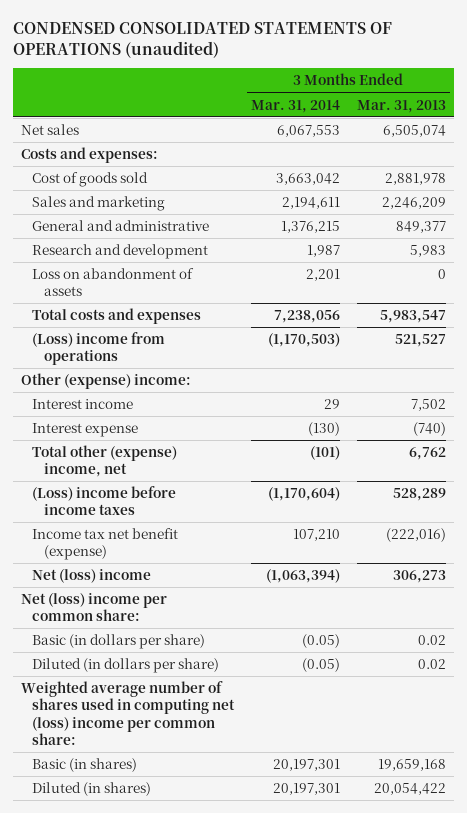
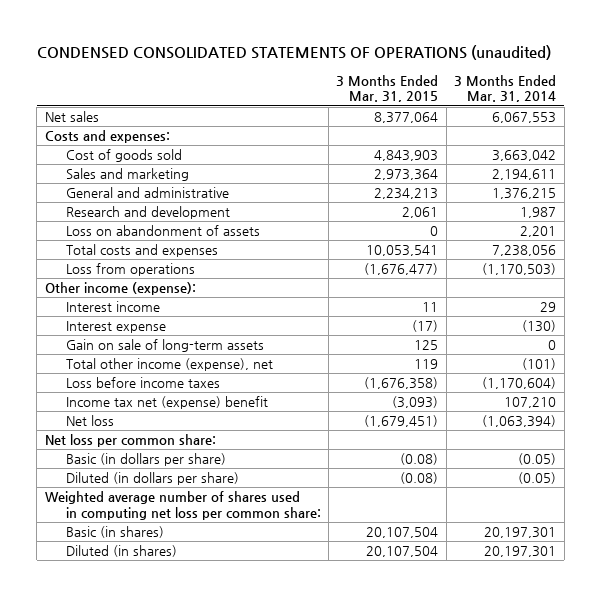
[356,99,446,113] Mar. 31, 2013 -> none
none -> [336,74,439,103] 3 Months Ended Mar. 31, 2015
[32,332,166,366] (Loss) income from operations -> [65,263,195,277] Loss from operations
[21,373,192,390] Other (expense) income: -> [44,282,196,296] Other income (expense):
none -> [65,339,264,353] Gain on sale of long-term assets
[32,445,178,478] Total other (expense) income, net -> [65,358,273,372] Total other income (expense), net
[32,486,177,516] (Loss) income before income taxes -> [65,377,220,389] Loss before income taxes
[32,528,179,561] Income tax net benefit (expense) -> [65,396,268,410] Income tax net (expense) benefit
[32,569,152,584] Net (loss) income -> [65,415,114,427] Net loss
[21,593,168,622] Net (loss) income per common share: -> [44,434,216,448] Net loss per common share:
[21,681,236,745] Weighted average number of shares used in computing net (loss) income per common share: -> [44,491,321,521] Weighted average number of shares used in computing net loss per common share:

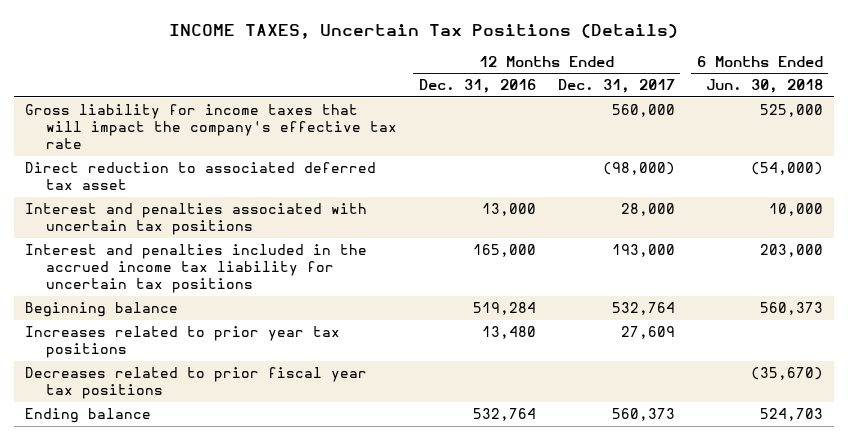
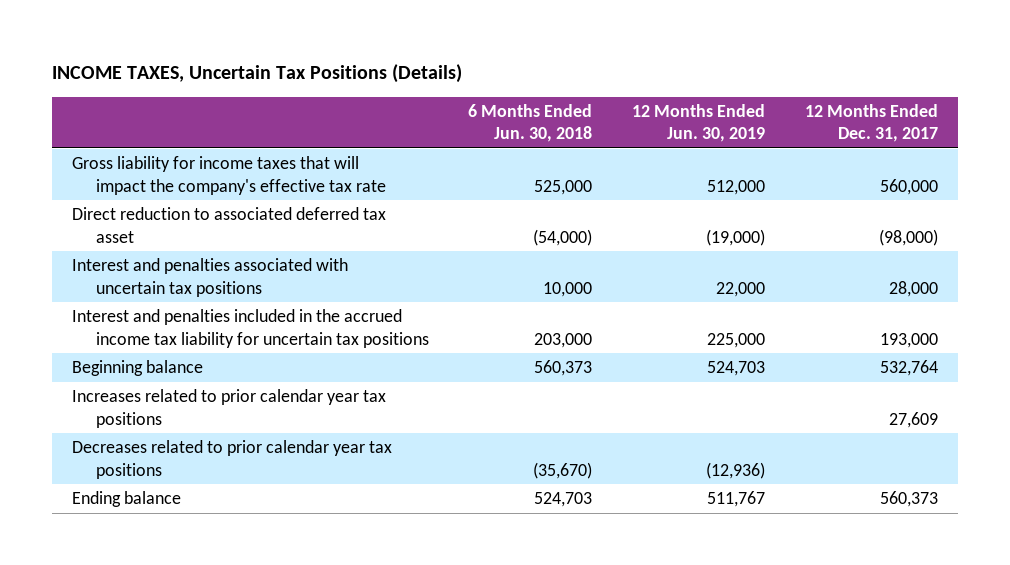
[418,79,536,94] Dec. 31, 2016 -> none
none -> [632,103,766,143] 12 Months Ended Jun. 30, 2019
[24,326,340,359] Increases related to prior year tax positions -> [71,389,386,428] Increases related to prior calendar year tax positions
[24,367,367,400] Decreases related to prior fiscal year tax positions -> [71,440,392,479] Decreases related to prior calendar year tax positions

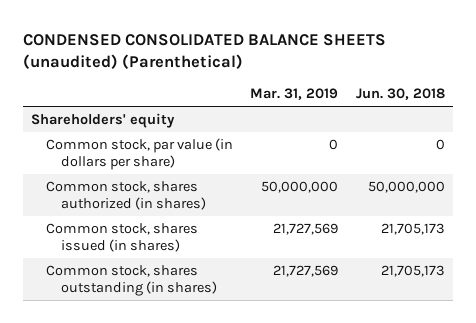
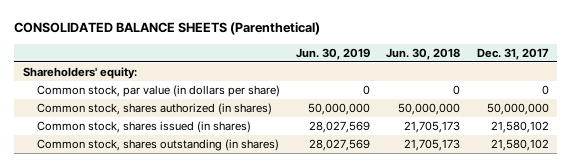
[22,33,386,69] CONDENSED CONSOLIDATED BALANCE SHEETS (unaudited) (Parenthetical) -> [14,22,321,36] CONSOLIDATED BALANCE SHEETS (Parenthetical)
[250,88,339,101] Mar. 31, 2019 -> none
none -> [296,47,371,60] Jun. 30, 2019
none -> [476,47,549,60] Dec. 31, 2017
[31,113,176,129] Shareholders' equity -> [22,67,137,80] Shareholders' equity:

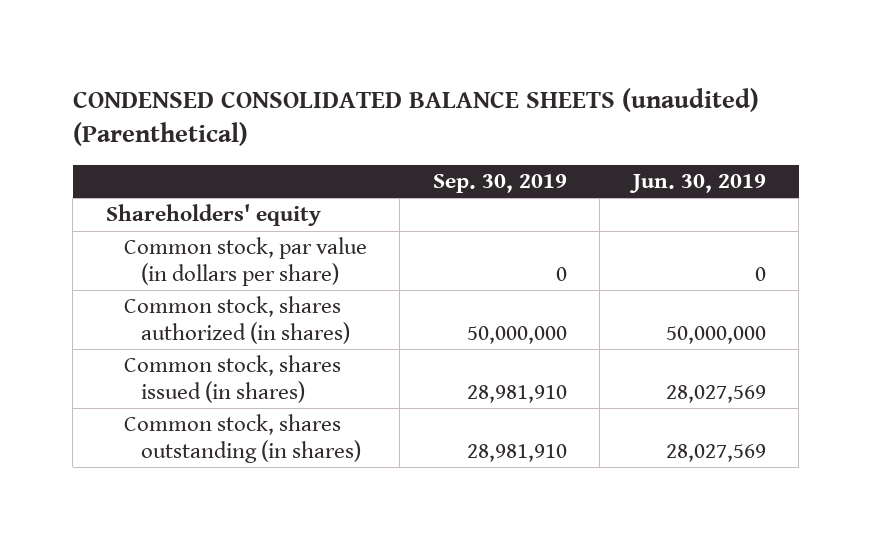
[14,22,321,36] CONSOLIDATED BALANCE SHEETS (Parenthetical) -> [72,87,759,147] CONDENSED CONSOLIDATED BALANCE SHEETS (unaudited) (Parenthetical)
[386,47,461,60] Jun. 30, 2018 -> none
[476,47,549,60] Dec. 31, 2017 -> none
none -> [432,173,567,193] Sep. 30, 2019
[22,67,137,80] Shareholders' equity: -> [105,204,321,227] Shareholders' equity

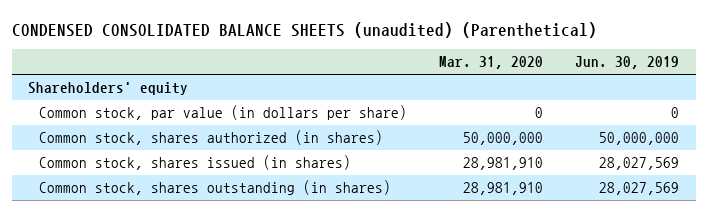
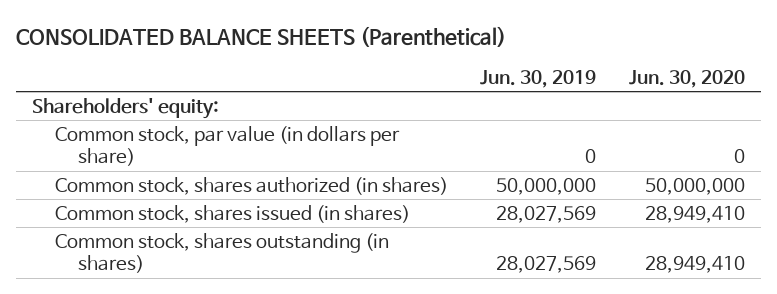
[12,21,598,38] CONDENSED CONSOLIDATED BALANCE SHEETS (unaudited) (Parenthetical) -> [15,26,506,48] CONSOLIDATED BALANCE SHEETS (Parenthetical)
[439,56,544,70] Mar. 31, 2020 -> none
none -> [628,69,745,88] Jun. 30, 2020
[28,82,189,96] Shareholders' equity -> [31,97,219,119] Shareholders' equity:

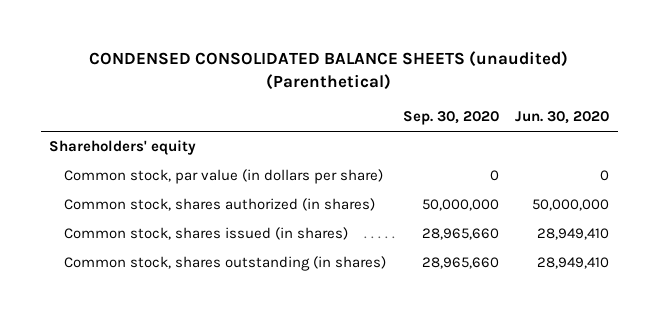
[15,26,506,48] CONSOLIDATED BALANCE SHEETS (Parenthetical) -> [89,51,569,91] CONDENSED CONSOLIDATED BALANCE SHEETS (unaudited) (Parenthetical)
[480,69,597,88] Jun. 30, 2019 -> none
none -> [402,111,499,126] Sep. 30, 2020
[31,97,219,119] Shareholders' equity: -> [49,140,197,156] Shareholders' equity

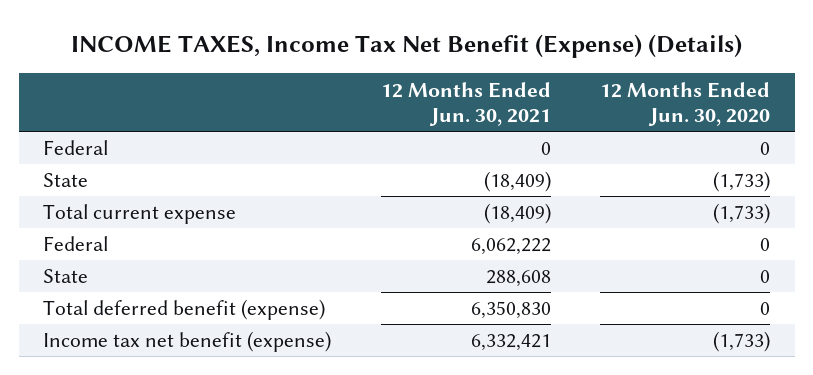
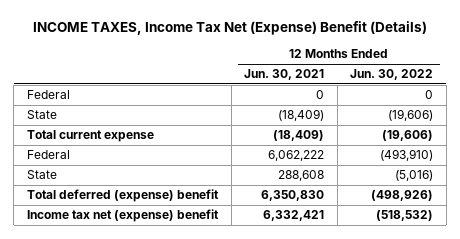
[70,33,742,58] INCOME TAXES, Income Tax Net Benefit (Expense) (Details) -> [33,21,428,36] INCOME TAXES, Income Tax Net (Expense) Benefit (Details)
[599,81,770,126] 12 Months Ended Jun. 30, 2020 -> none
none -> [350,69,434,81] Jun. 30, 2022
[43,299,326,321] Total deferred benefit (expense) -> [27,189,220,203] Total deferred (expense) benefit
[43,331,332,353] Income tax net benefit (expense) -> [27,209,220,223] Income tax net (expense) benefit

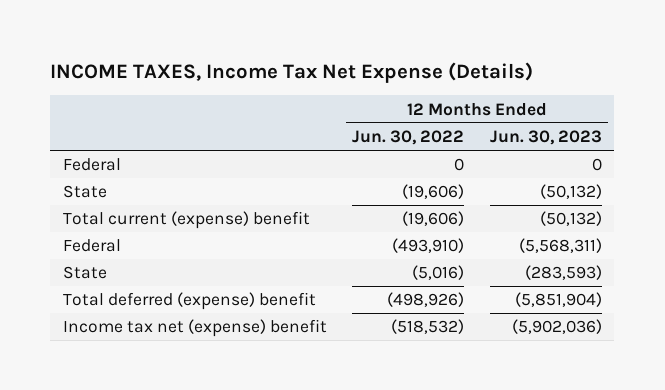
[33,21,428,36] INCOME TAXES, Income Tax Net (Expense) Benefit (Details) -> [50,61,534,83] INCOME TAXES, Income Tax Net Expense (Details)
[244,69,325,81] Jun. 30, 2021 -> none
none -> [489,130,602,146] Jun. 30, 2023
[27,130,155,143] Total current expense -> [62,211,310,230] Total current (expense) benefit

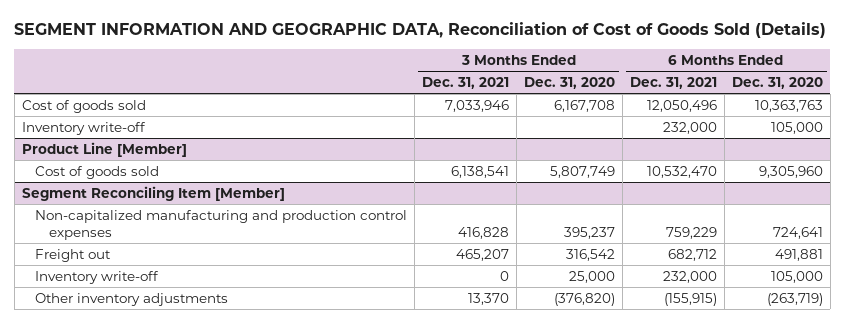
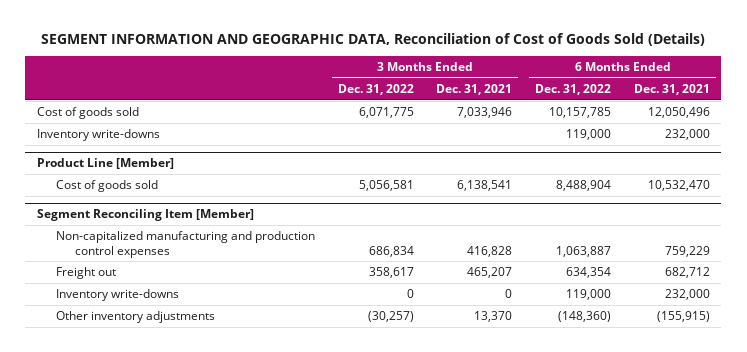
[524,76,616,89] Dec. 31, 2020 -> none
[731,76,823,89] Dec. 31, 2020 -> none
none -> [337,84,414,96] Dec. 31, 2022
none -> [535,84,612,96] Dec. 31, 2022
[21,121,146,135] Inventory write-off -> [36,129,160,142] Inventory write-downs
[35,270,160,284] Inventory write-off -> [55,289,179,302] Inventory write-downs

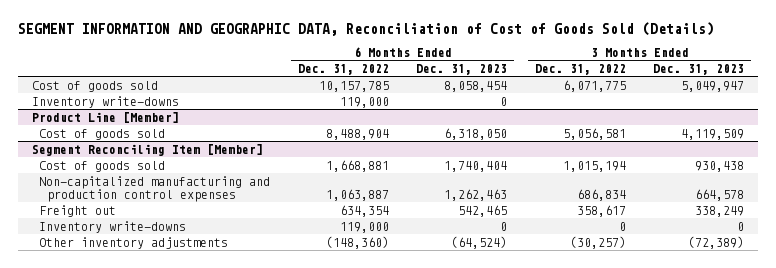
[436,84,513,96] Dec. 31, 2021 -> none
[633,84,710,96] Dec. 31, 2021 -> none
none -> [416,63,508,75] Dec. 31, 2023
none -> [653,63,745,75] Dec. 31, 2023
none -> [39,160,166,172] Cost of goods sold

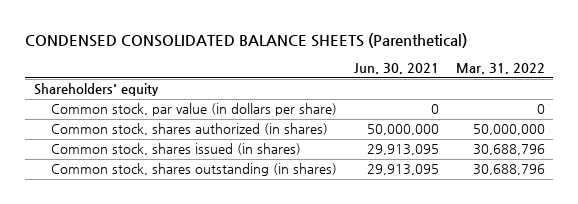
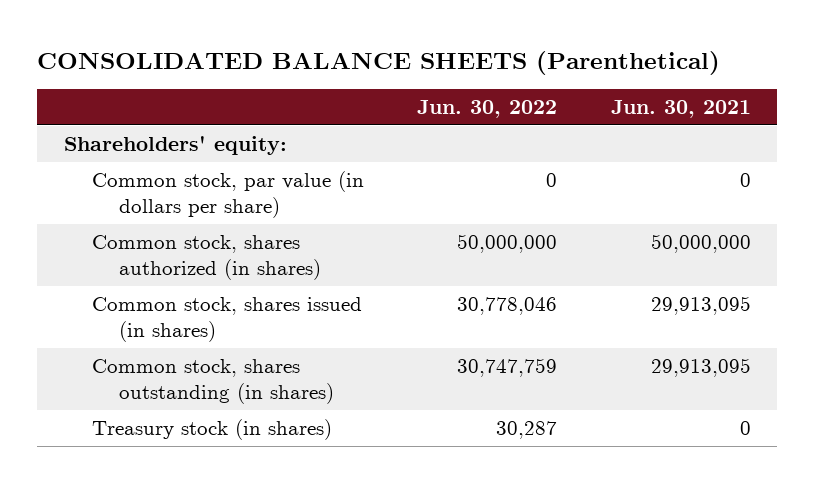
[25,33,468,49] CONDENSED CONSOLIDATED BALANCE SHEETS (Parenthetical) -> [37,50,721,75] CONSOLIDATED BALANCE SHEETS (Parenthetical)
[455,63,545,75] Mar. 31, 2022 -> none
none -> [417,99,558,118] Jun. 30, 2022
[33,83,159,97] Shareholders' equity -> [64,135,288,155] Shareholders' equity:
none -> [91,418,332,440] Treasury stock (in shares)

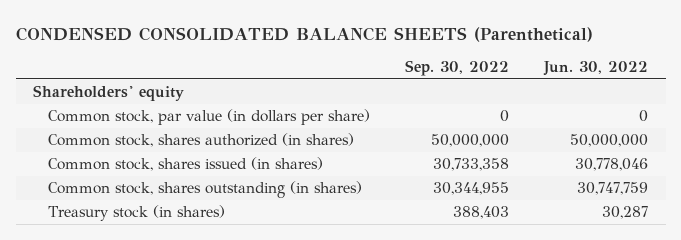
[37,50,721,75] CONSOLIDATED BALANCE SHEETS (Parenthetical) -> [15,26,593,42] CONDENSED CONSOLIDATED BALANCE SHEETS (Parenthetical)
[610,99,751,118] Jun. 30, 2021 -> none
none -> [405,60,510,77] Sep. 30, 2022
[64,135,288,155] Shareholders' equity: -> [33,85,185,102] Shareholders' equity

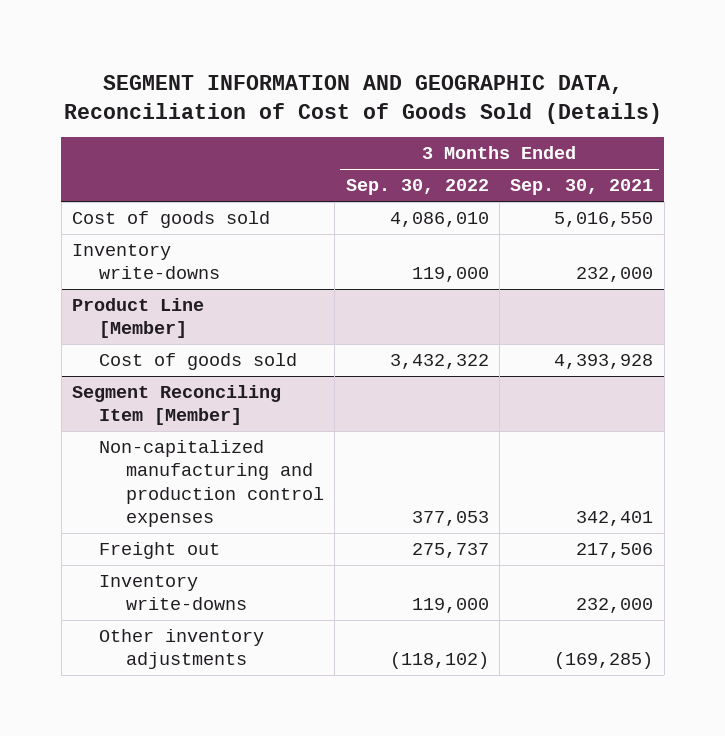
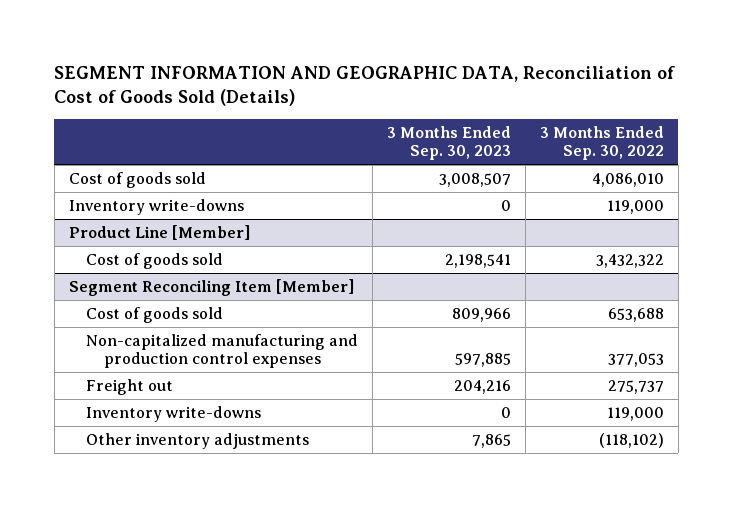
[510,179,654,196] Sep. 30, 2021 -> none
none -> [387,125,512,161] 3 Months Ended Sep. 30, 2023
none -> [86,306,224,323] Cost of goods sold

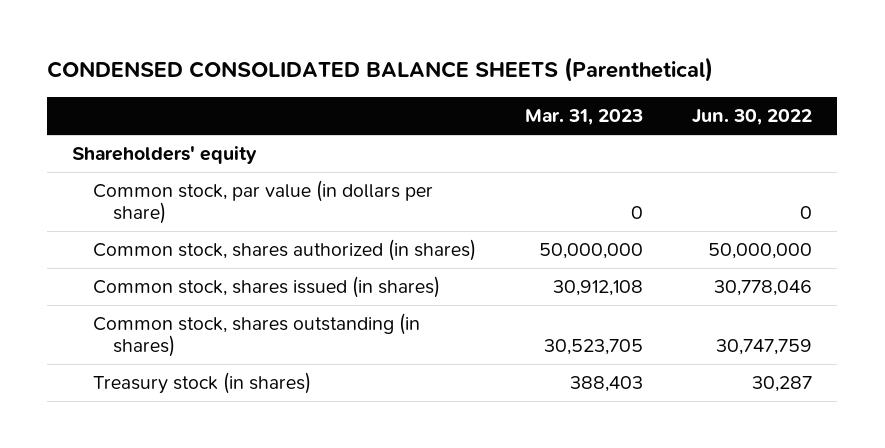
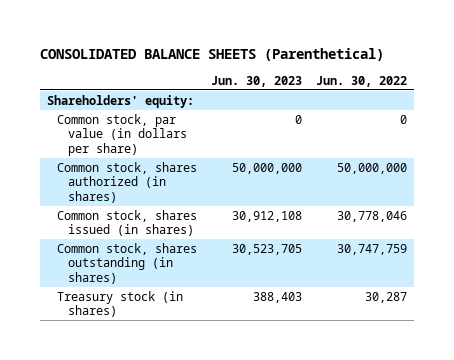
[47,57,714,83] CONDENSED CONSOLIDATED BALANCE SHEETS (Parenthetical) -> [39,47,384,61] CONSOLIDATED BALANCE SHEETS (Parenthetical)
[525,108,644,125] Mar. 31, 2023 -> none
none -> [211,75,303,87] Jun. 30, 2023
[72,146,258,165] Shareholders' equity -> [46,94,194,108] Shareholders' equity:

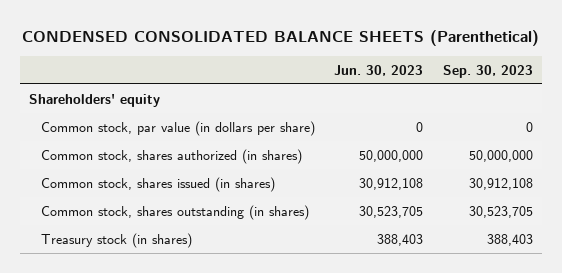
[39,47,384,61] CONSOLIDATED BALANCE SHEETS (Parenthetical) -> [22,29,540,46] CONDENSED CONSOLIDATED BALANCE SHEETS (Parenthetical)
[315,75,407,87] Jun. 30, 2022 -> none
none -> [442,64,533,78] Sep. 30, 2023
[46,94,194,108] Shareholders' equity: -> [29,93,161,107] Shareholders' equity

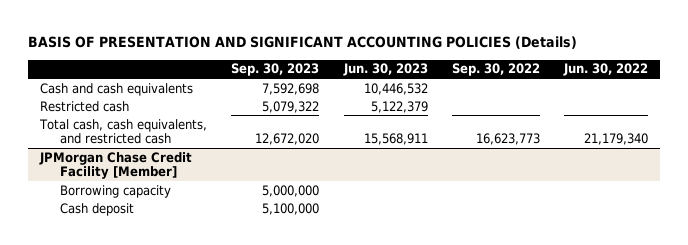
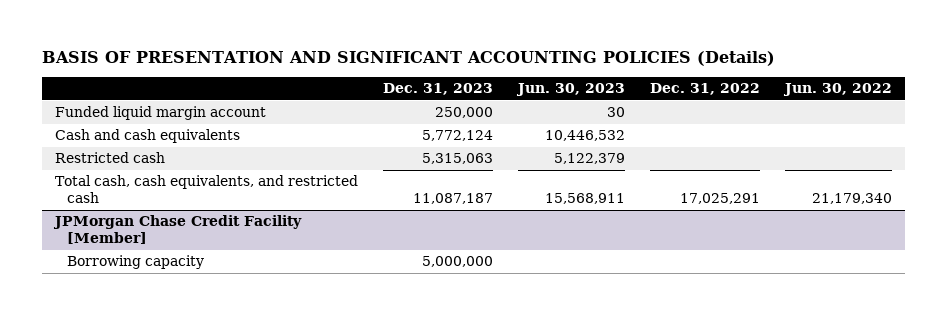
[231,63,320,77] Sep. 30, 2023 -> none
[451,63,540,77] Sep. 30, 2022 -> none
none -> [382,83,493,96] Dec. 31, 2023
none -> [649,83,760,96] Dec. 31, 2022
none -> [54,106,266,121] Funded liquid margin account
[59,202,134,216] Cash deposit -> none

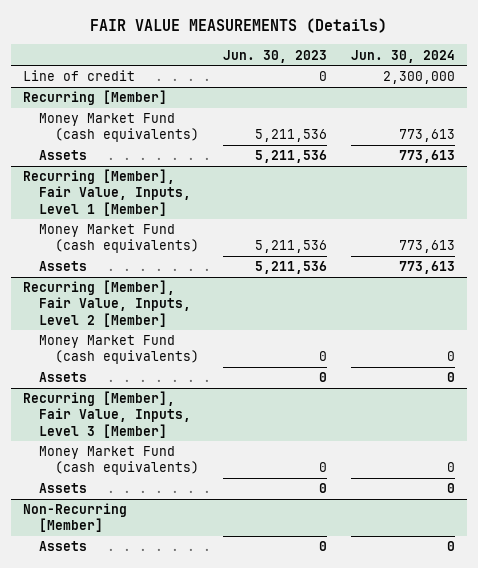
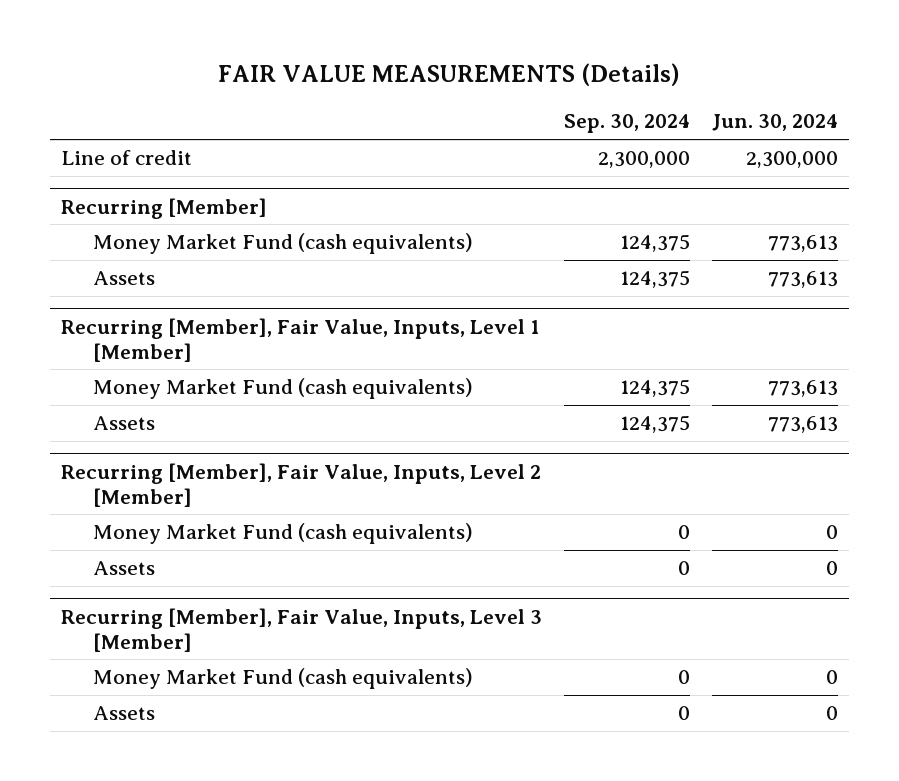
[223,49,328,63] Jun. 30, 2023 -> none
none -> [563,114,690,134] Sep. 30, 2024
[23,503,128,533] Non-Recurring [Member] -> none
[39,541,88,552] Assets -> none

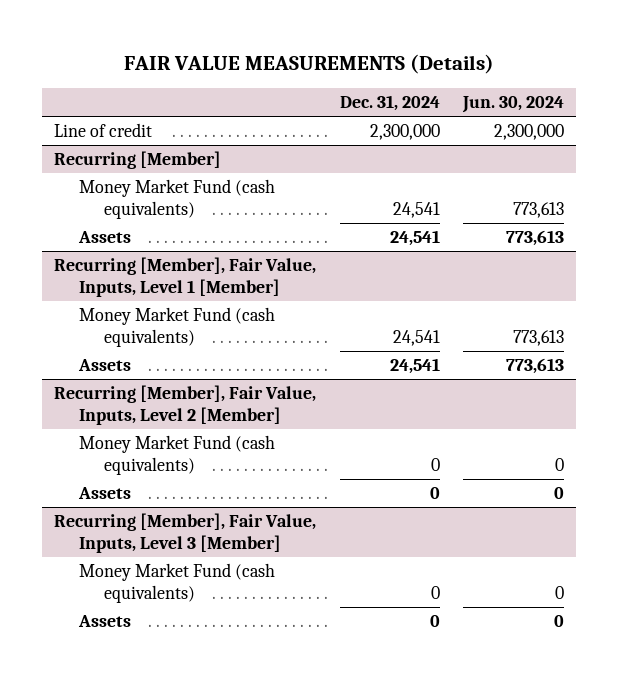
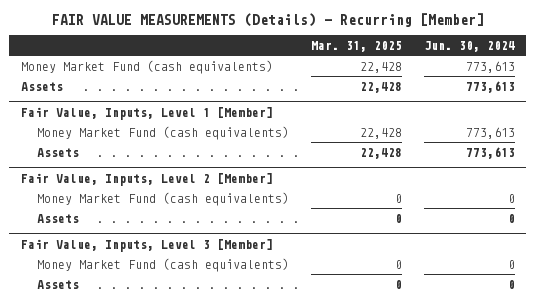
[124,54,495,75] FAIR VALUE MEASUREMENTS (Details) -> [51,13,484,28] FAIR VALUE MEASUREMENTS (Details) - Recurring [Member]
[339,95,440,112] Dec. 31, 2024 -> none
none -> [310,40,402,52] Mar. 31, 2025
[53,123,152,138] Line of credit -> none
[53,151,221,170] Recurring [Member] -> none
[53,257,316,298] Recurring [Member], Fair Value, Inputs, Level 1 [Member] -> [20,106,273,120] Fair Value, Inputs, Level 1 [Member]
[53,385,316,426] Recurring [Member], Fair Value, Inputs, Level 2 [Member] -> [20,172,273,186] Fair Value, Inputs, Level 2 [Member]
[53,513,316,554] Recurring [Member], Fair Value, Inputs, Level 3 [Member] -> [20,238,273,252] Fair Value, Inputs, Level 3 [Member]

